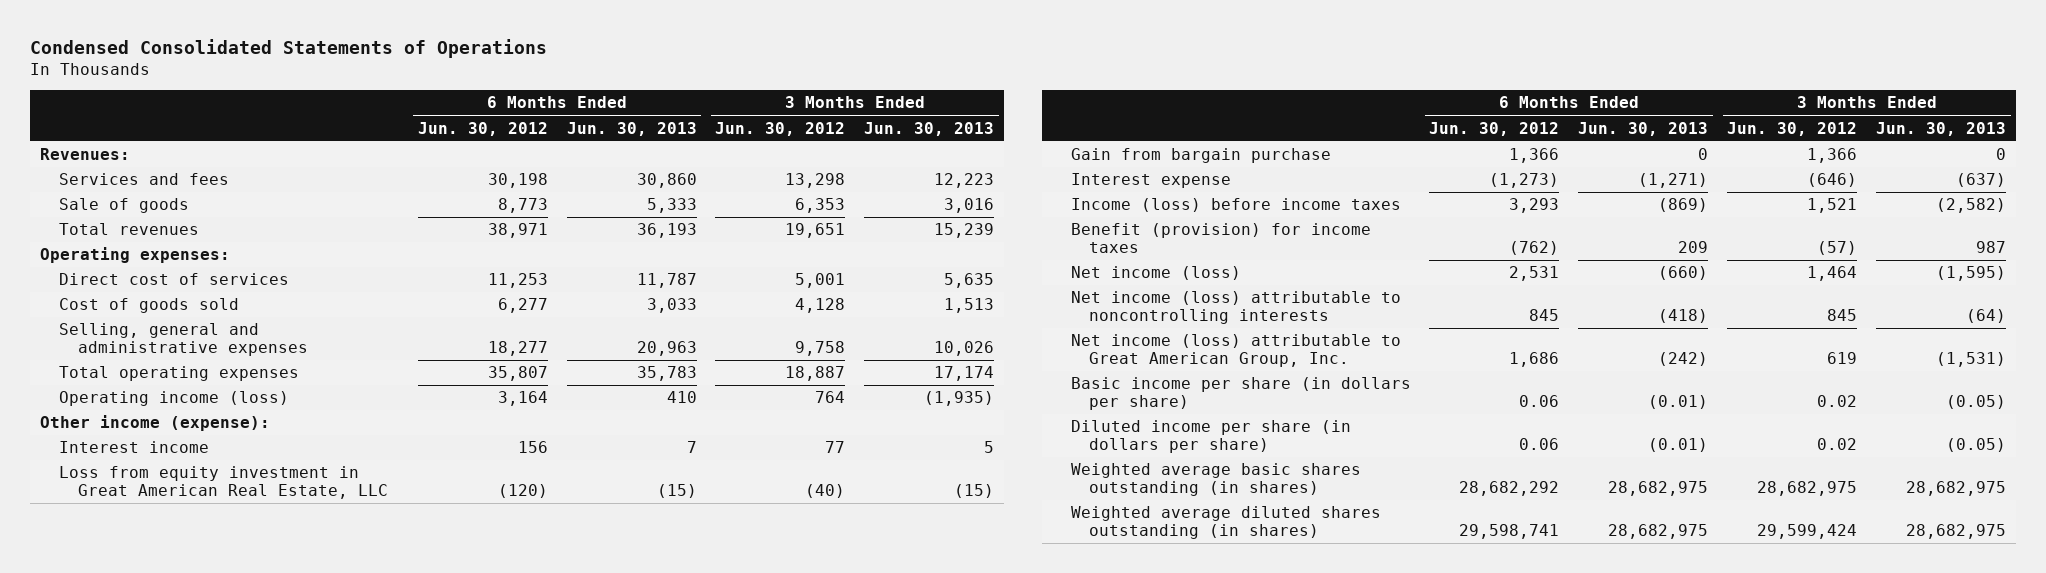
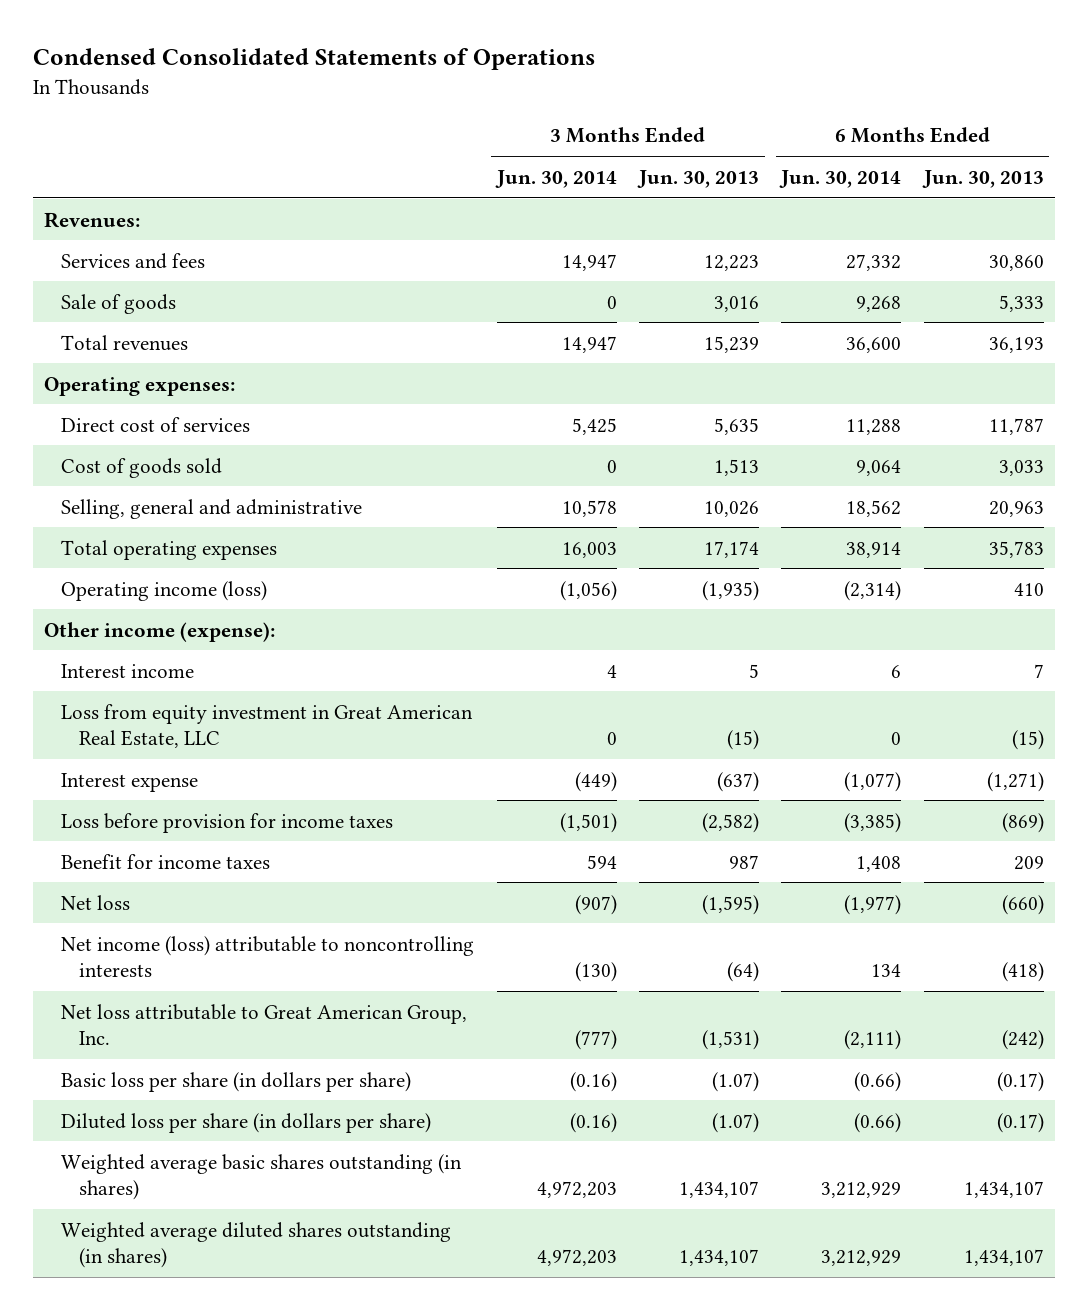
[417,121,548,136] Jun. 30, 2012 -> none
[715,121,846,136] Jun. 30, 2012 -> none
none -> [494,169,617,188] Jun. 30, 2014
none -> [779,169,902,188] Jun. 30, 2014
[58,323,308,357] Selling, general and administrative expenses -> [61,498,363,519] Selling, general and administrative
[1070,148,1331,164] Gain from bargain purchase -> none
[1070,198,1401,213] Income (loss) before income taxes -> [61,812,394,833] Loss before provision for income taxes
[1070,223,1371,254] Benefit (provision) for income taxes -> [61,853,271,869] Benefit for income taxes
[1070,266,1241,281] Net income (loss) -> [61,894,131,910] Net loss
[1070,334,1401,368] Net income (loss) attributable to Great American Group, Inc. -> [61,1003,468,1046] Net loss attributable to Great American Group, Inc.
[1070,377,1411,411] Basic income per share (in dollars per share) -> [61,1071,412,1092] Basic loss per share (in dollars per share)
[1648,395,1709,410] (0.01) -> [996,1071,1044,1092] (0.17)
[1946,395,2007,410] (0.05) -> [712,1071,760,1092] (1.07)
[1070,420,1351,454] Diluted income per share (in dollars per share) -> [61,1112,432,1133] Diluted loss per share (in dollars per share)
[1648,438,1709,453] (0.01) -> [996,1112,1044,1133] (0.17)
[1946,438,2007,453] (0.05) -> [712,1112,760,1133] (1.07)
[1608,481,1709,497] 28,682,975 -> [963,1181,1044,1199] 1,434,107
[1906,481,2007,497] 28,682,975 -> [679,1181,760,1199] 1,434,107
[1608,524,1709,540] 28,682,975 -> [963,1249,1044,1267] 1,434,107
[1906,524,2007,540] 28,682,975 -> [679,1249,760,1267] 1,434,107

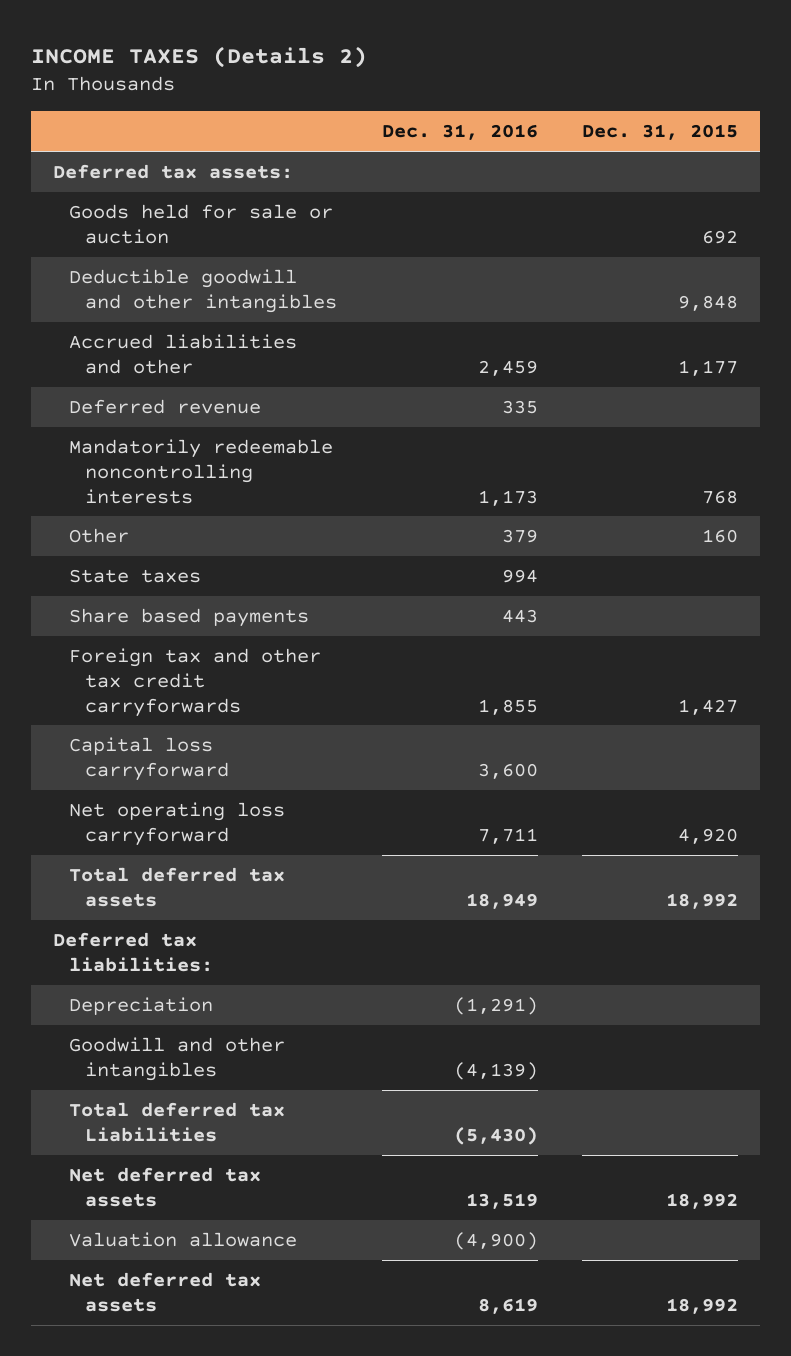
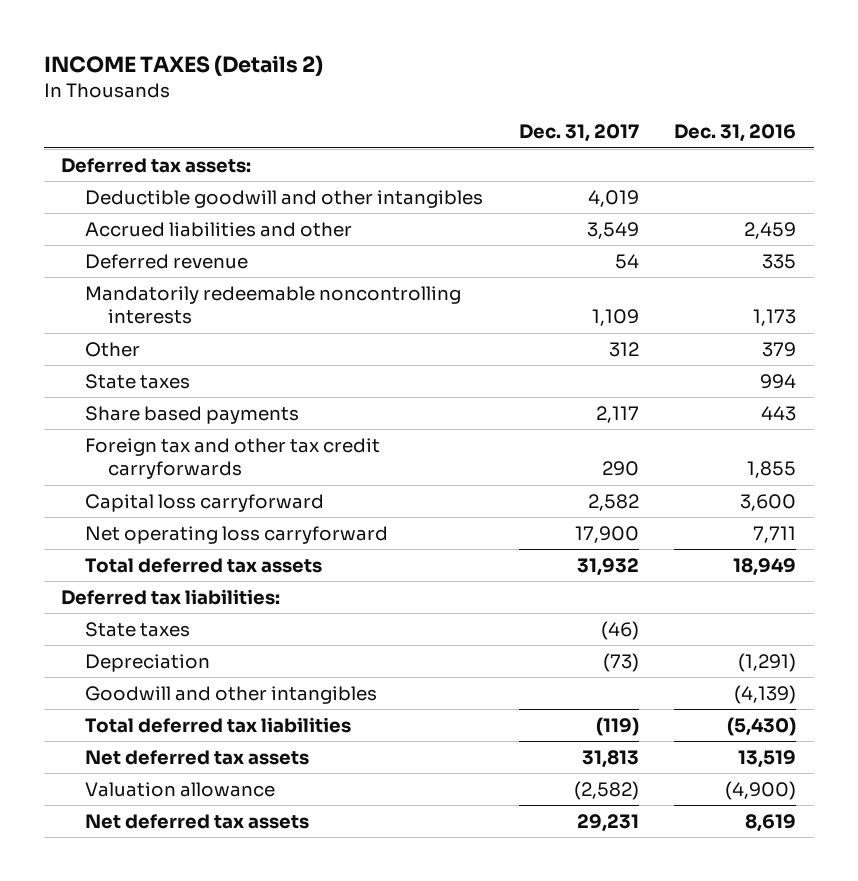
[582,124,739,141] Dec. 31, 2015 -> none
none -> [518,124,639,143] Dec. 31, 2017
[69,204,334,244] Goods held for sale or auction -> none
none -> [84,621,190,637] State taxes
[69,1102,286,1142] Total deferred tax Liabilities -> [84,716,351,733] Total deferred tax liabilities

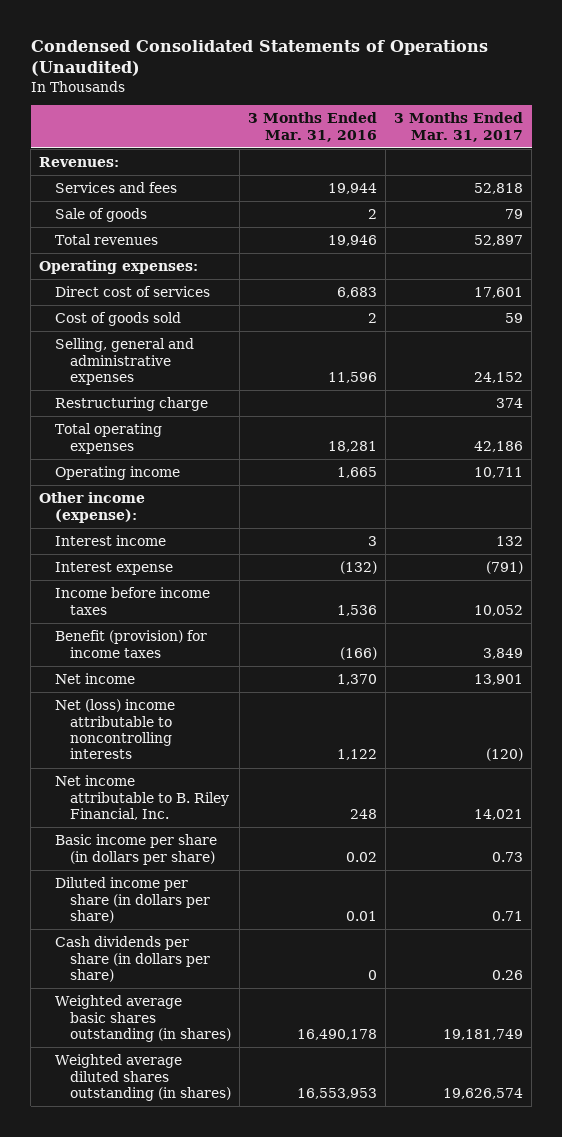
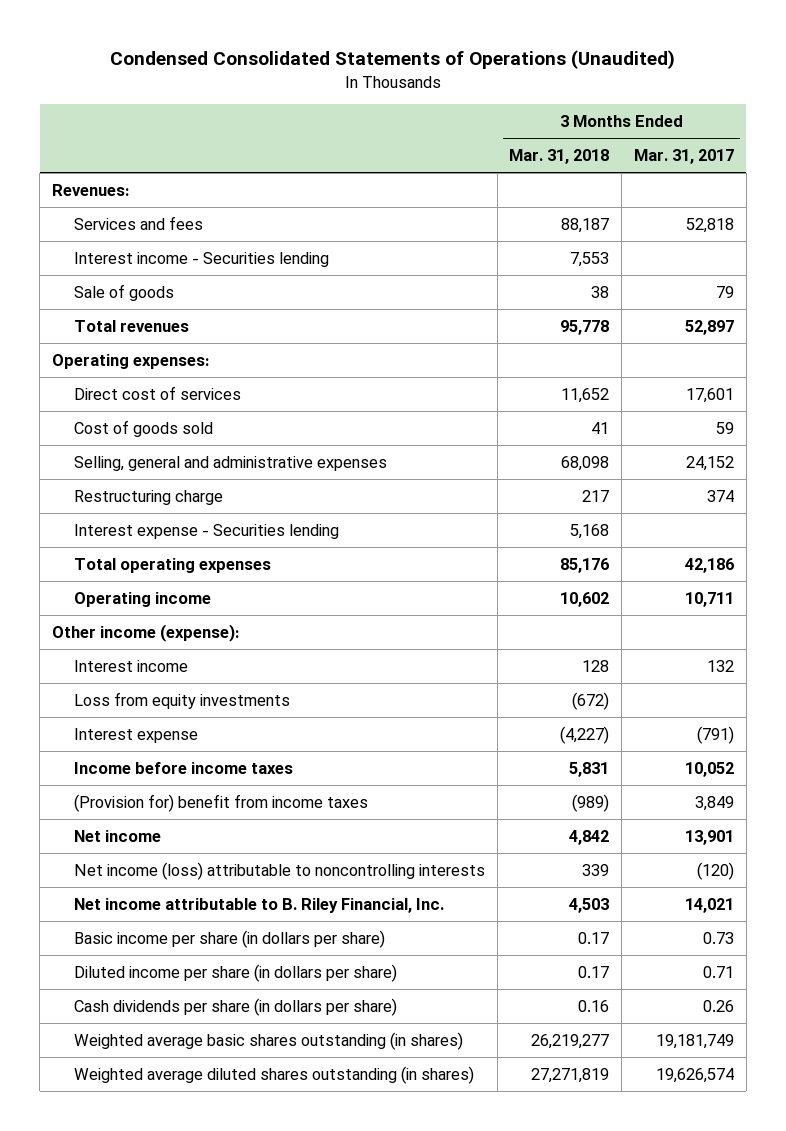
[247,112,377,142] 3 Months Ended Mar. 31, 2016 -> none
none -> [509,149,610,165] Mar. 31, 2018
none -> [73,251,329,267] Interest income - Securities lending
none -> [73,523,339,539] Interest expense - Securities lending
none -> [73,691,290,709] Loss from equity investments
[54,630,207,658] Benefit (provision) for income taxes -> [73,793,368,812] (Provision for) benefit from income taxes
[54,699,175,760] Net (loss) income attributable to noncontrolling interests -> [73,861,485,880] Net income (loss) attributable to noncontrolling interests

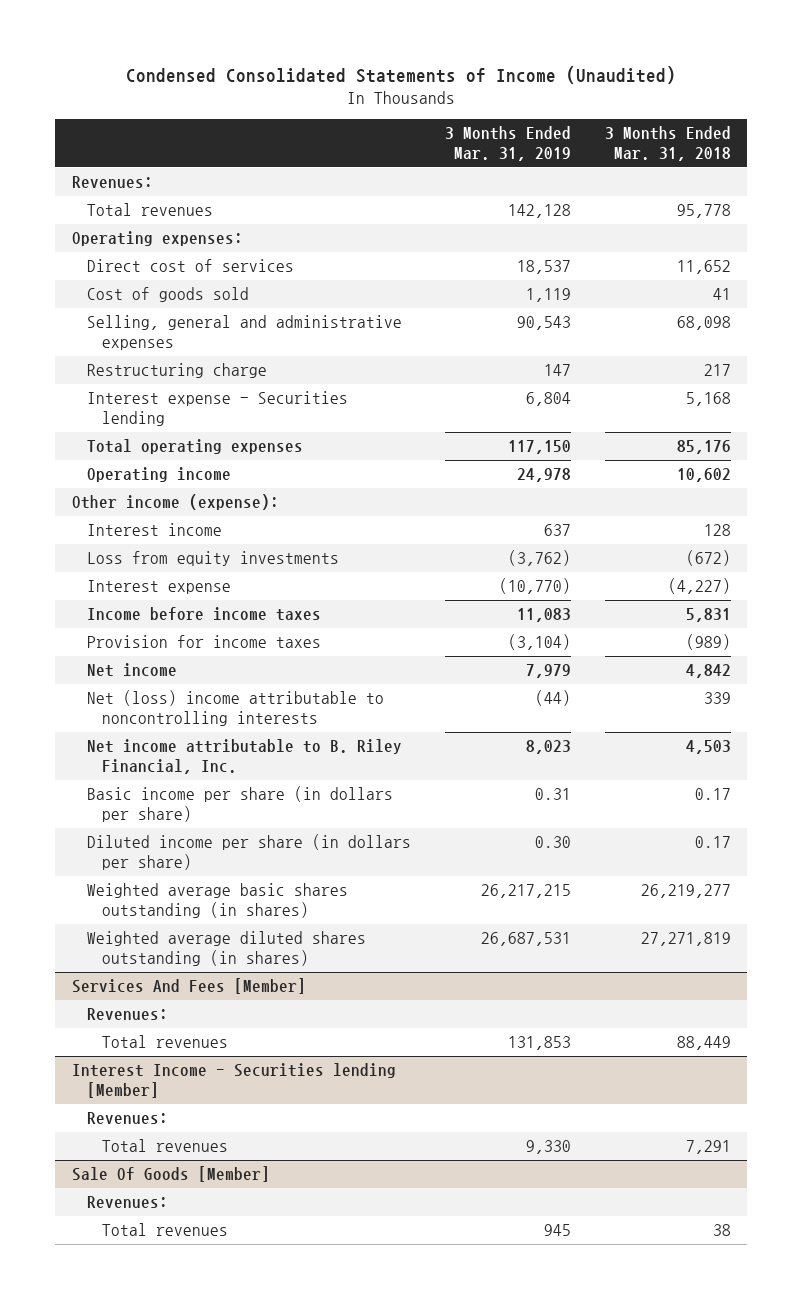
[109,50,675,70] Condensed Consolidated Statements of Operations (Unaudited) -> [126,65,677,84] Condensed Consolidated Statements of Income (Unaudited)
[633,149,734,165] Mar. 31, 2017 -> none
none -> [444,126,571,162] 3 Months Ended Mar. 31, 2019
[73,215,203,230] Services and fees -> none
[73,251,329,267] Interest income - Securities lending -> none
[73,283,174,301] Sale of goods -> none
[73,793,368,812] (Provision for) benefit from income taxes -> [87,635,322,649] Provision for income taxes
[73,861,485,880] Net income (loss) attributable to noncontrolling interests -> [87,690,385,727] Net (loss) income attributable to noncontrolling interests
[73,997,397,1016] Cash dividends per share (in dollars per share) -> none
none -> [72,978,307,995] Services And Fees [Member]
none -> [87,1008,169,1021] Revenues:
none -> [102,1035,229,1049] Total revenues
none -> [72,1063,397,1099] Interest Income - Securities lending [Member]
none -> [87,1112,169,1125] Revenues:
none -> [102,1139,229,1153] Total revenues
none -> [72,1166,271,1183] Sale Of Goods [Member]
none -> [87,1196,169,1209] Revenues:
none -> [102,1223,229,1237] Total revenues

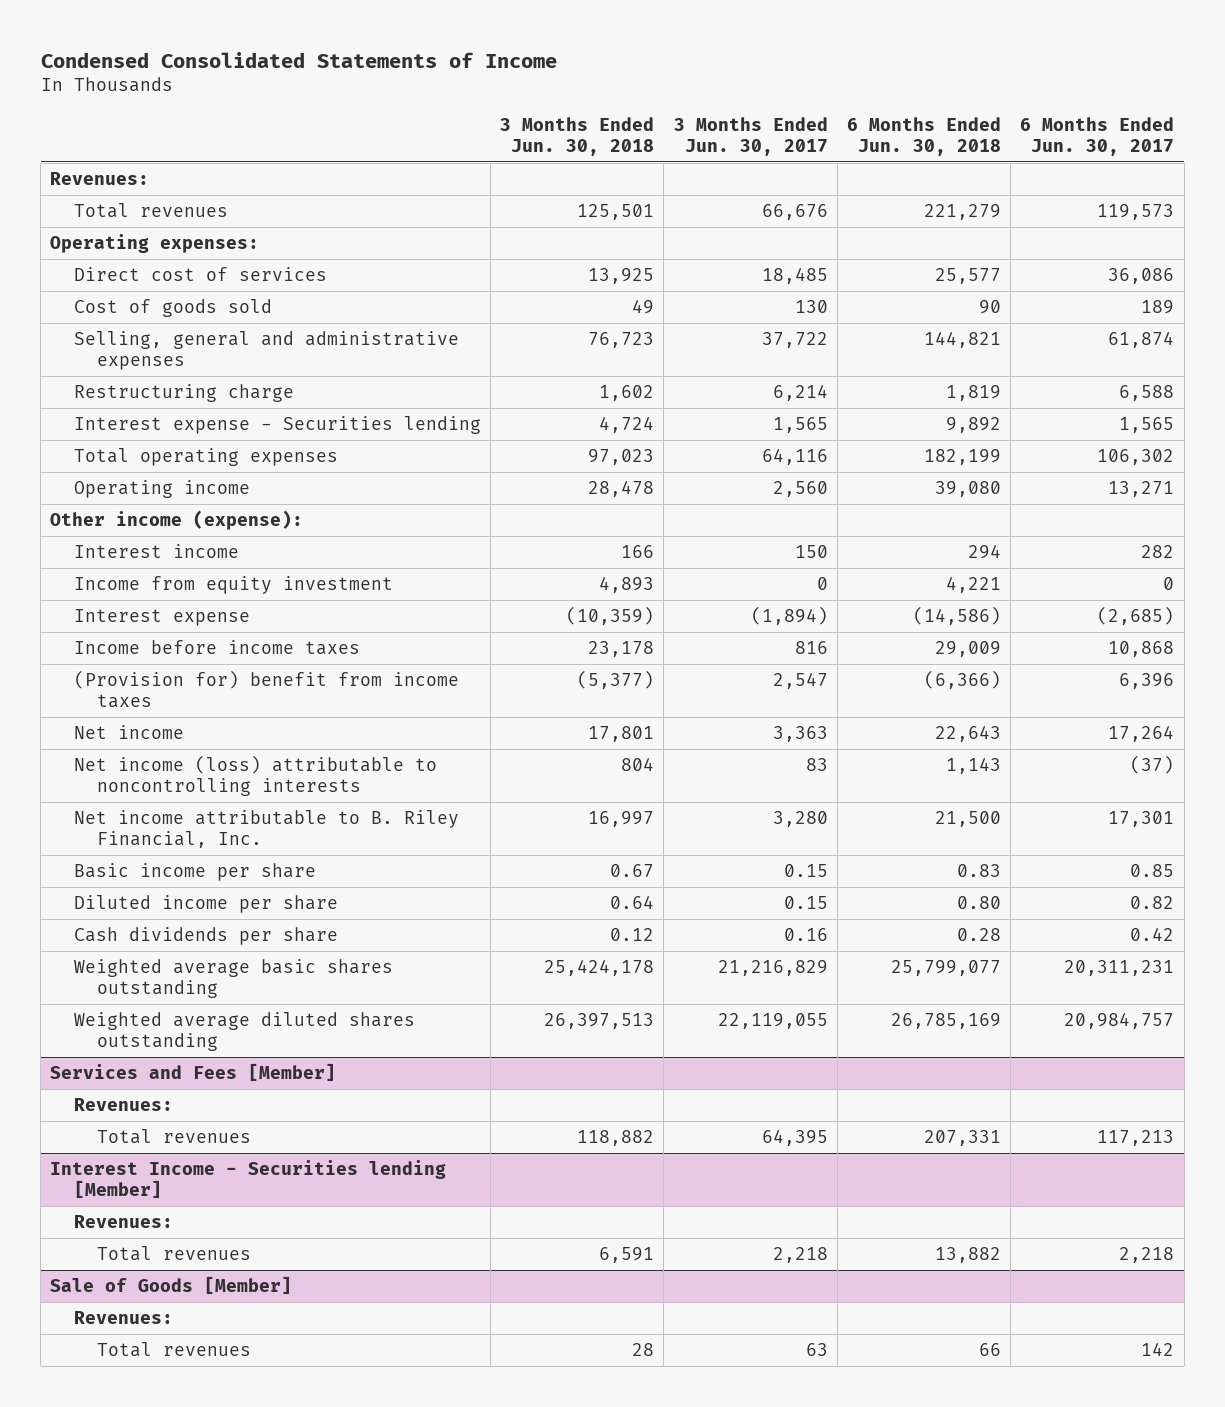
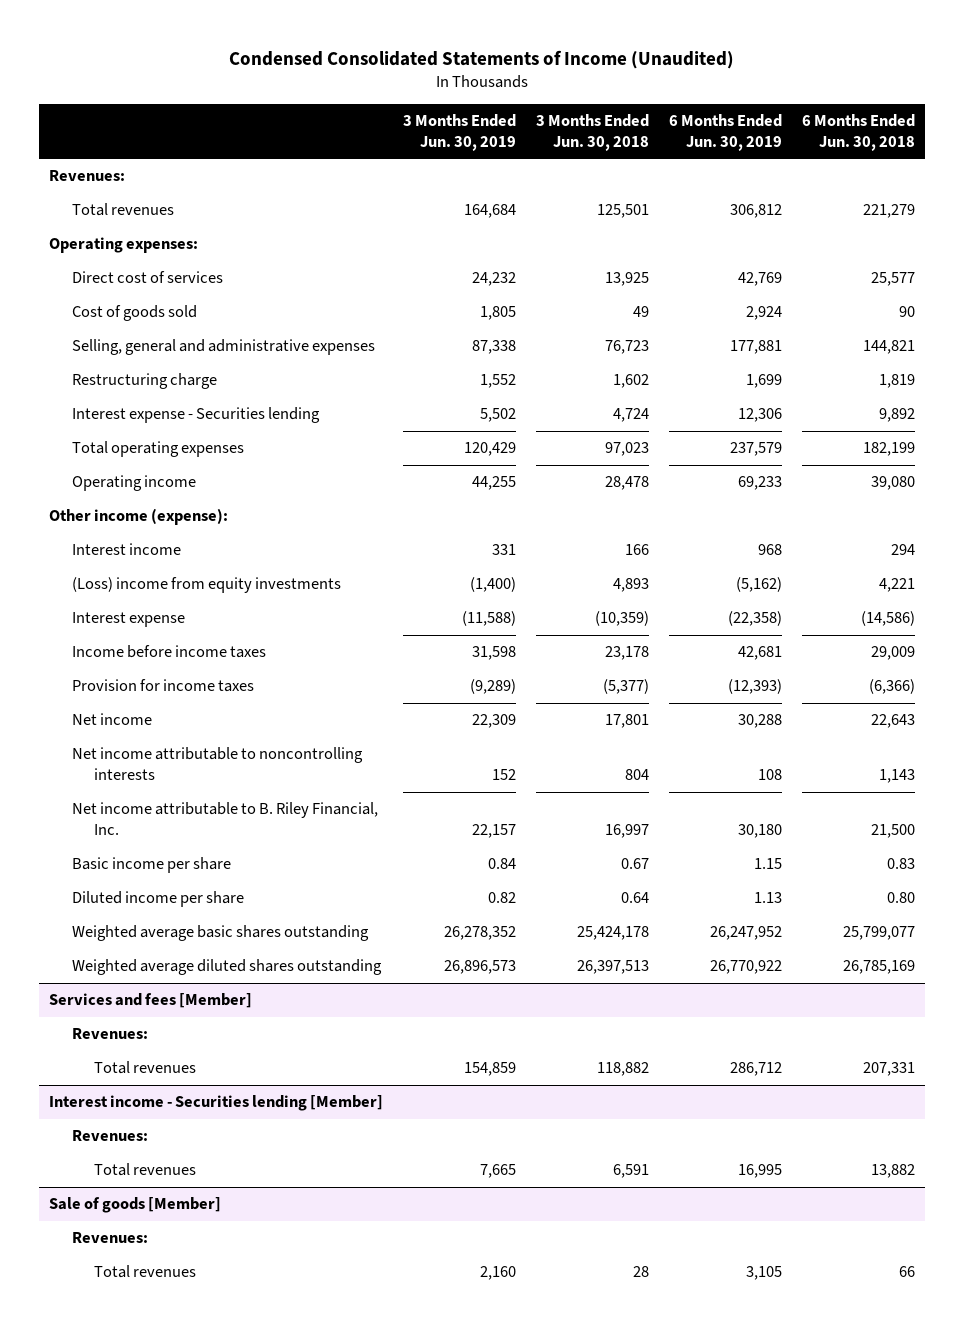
[40,51,557,68] Condensed Consolidated Statements of Income -> [228,49,734,69] Condensed Consolidated Statements of Income (Unaudited)
[673,116,828,157] 3 Months Ended Jun. 30, 2017 -> none
[1020,116,1175,157] 6 Months Ended Jun. 30, 2017 -> none
none -> [402,114,516,151] 3 Months Ended Jun. 30, 2019
none -> [668,114,782,151] 6 Months Ended Jun. 30, 2019
[73,576,393,595] Income from equity investment -> [71,577,341,594] (Loss) income from equity investments
[73,670,459,709] (Provision for) benefit from income taxes -> [71,679,254,693] Provision for income taxes
[73,755,437,797] Net income (loss) attributable to noncontrolling interests -> [71,747,363,781] Net income attributable to noncontrolling interests
[73,927,338,946] Cash dividends per share -> none
[50,1063,337,1082] Services and Fees [Member] -> [48,993,252,1009] Services and fees [Member]
[50,1160,447,1199] Interest Income - Securities lending [Member] -> [48,1095,383,1112] Interest income - Securities lending [Member]
[50,1276,293,1295] Sale of Goods [Member] -> [48,1197,221,1214] Sale of goods [Member]

